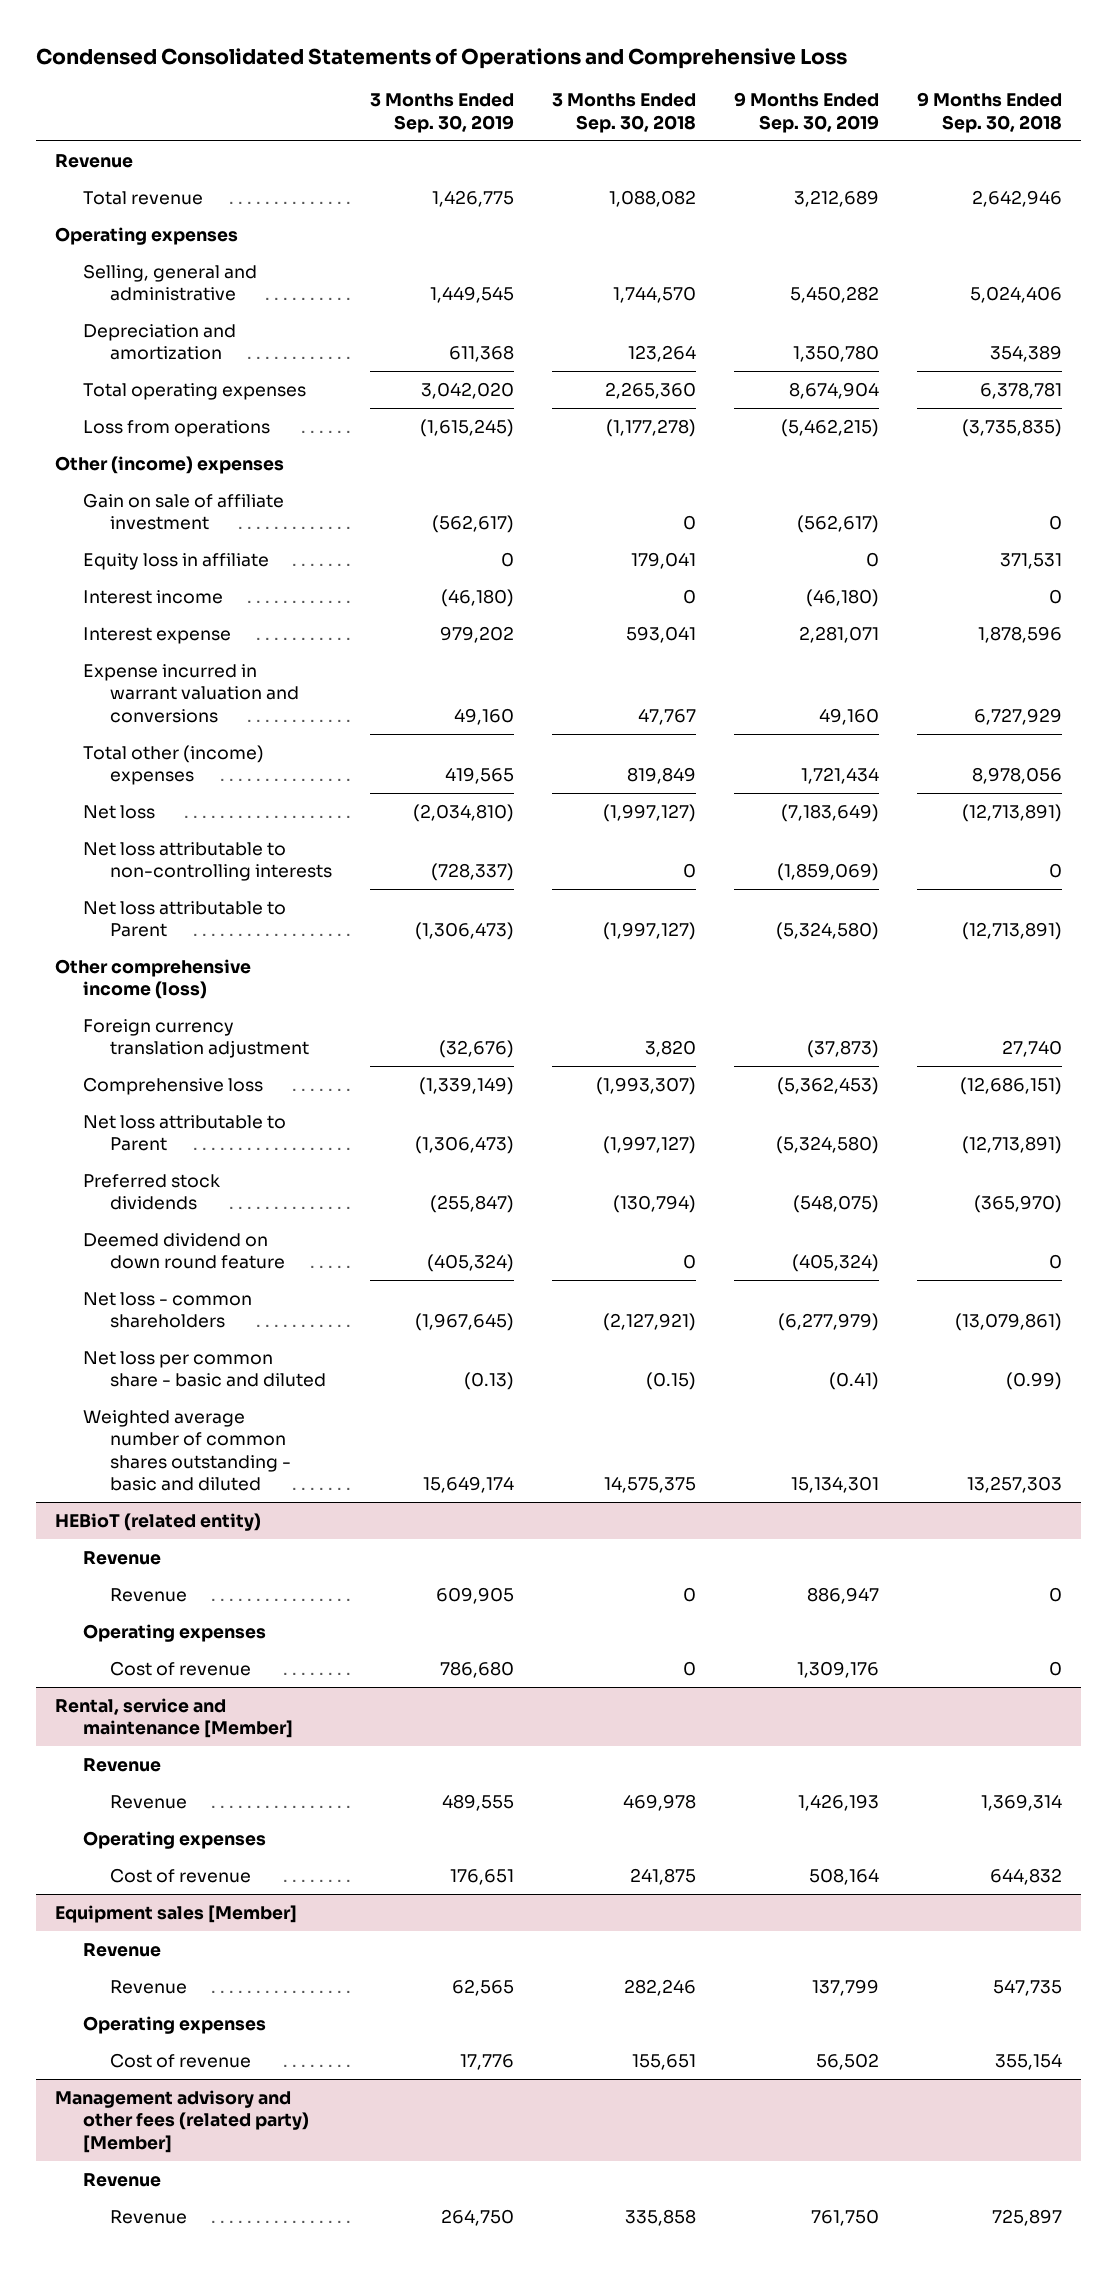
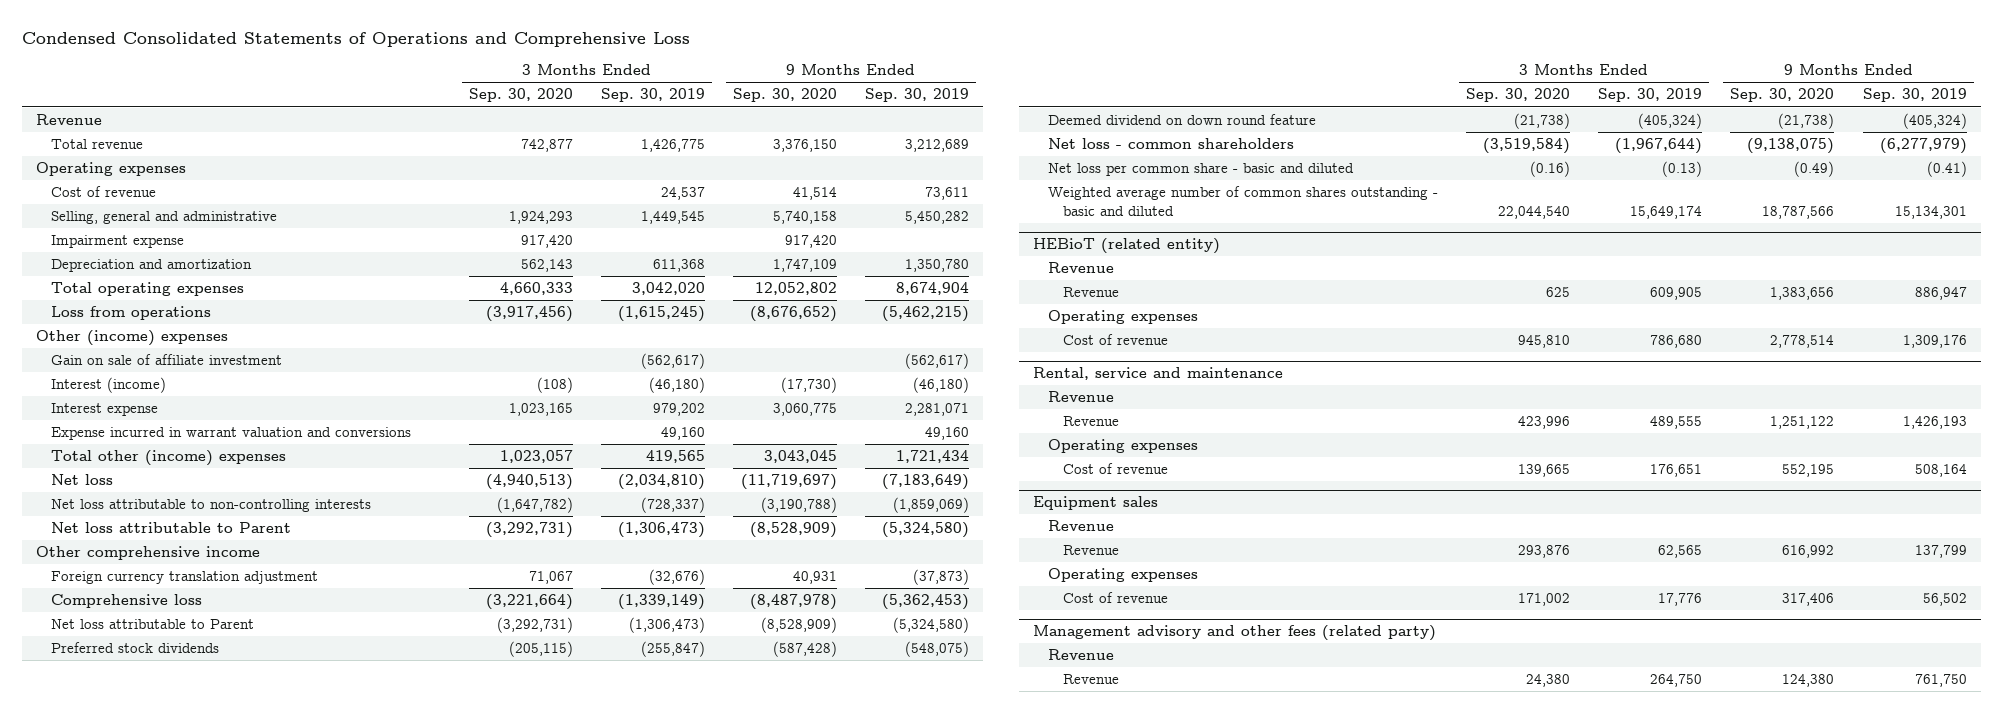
[552,93,697,133] 3 Months Ended Sep. 30, 2018 -> none
[916,92,1062,133] 9 Months Ended Sep. 30, 2018 -> none
none -> [469,88,574,103] Sep. 30, 2020
none -> [733,88,838,103] Sep. 30, 2020
none -> [50,185,156,197] Cost of revenue
none -> [50,234,184,248] Impairment expense
[82,552,269,570] Equity loss in affiliate -> none
[82,589,223,604] Interest income -> [50,376,166,393] Interest (income)
[55,958,252,1000] Other comprehensive income (loss) -> [35,545,260,560] Other comprehensive income
[415,1313,515,1332] (1,967,645) -> [1615,137,1703,154] (1,967,644)
[55,1697,293,1739] Rental, service and maintenance [Member] -> [1033,367,1284,381] Rental, service and maintenance
[55,1904,298,1923] Equipment sales [Member] -> [1033,496,1159,511] Equipment sales
[55,2089,309,2153] Management advisory and other fees (related party) [Member] -> [1033,625,1437,642] Management advisory and other fees (related party)

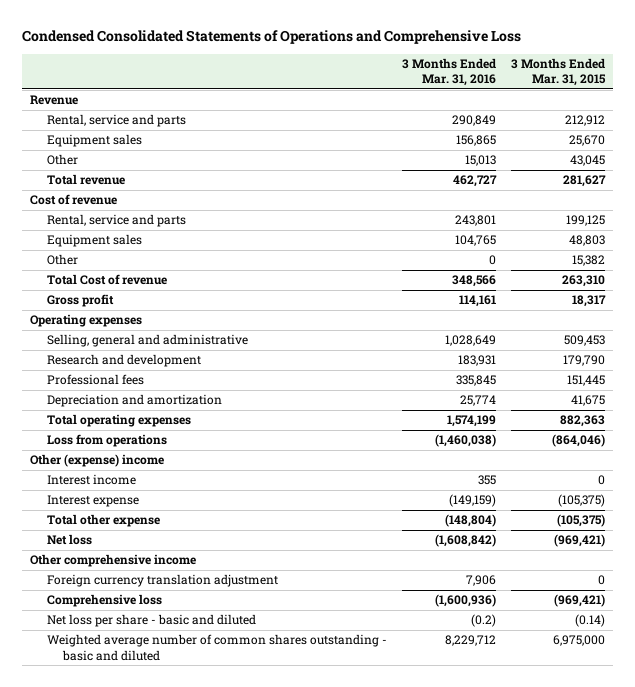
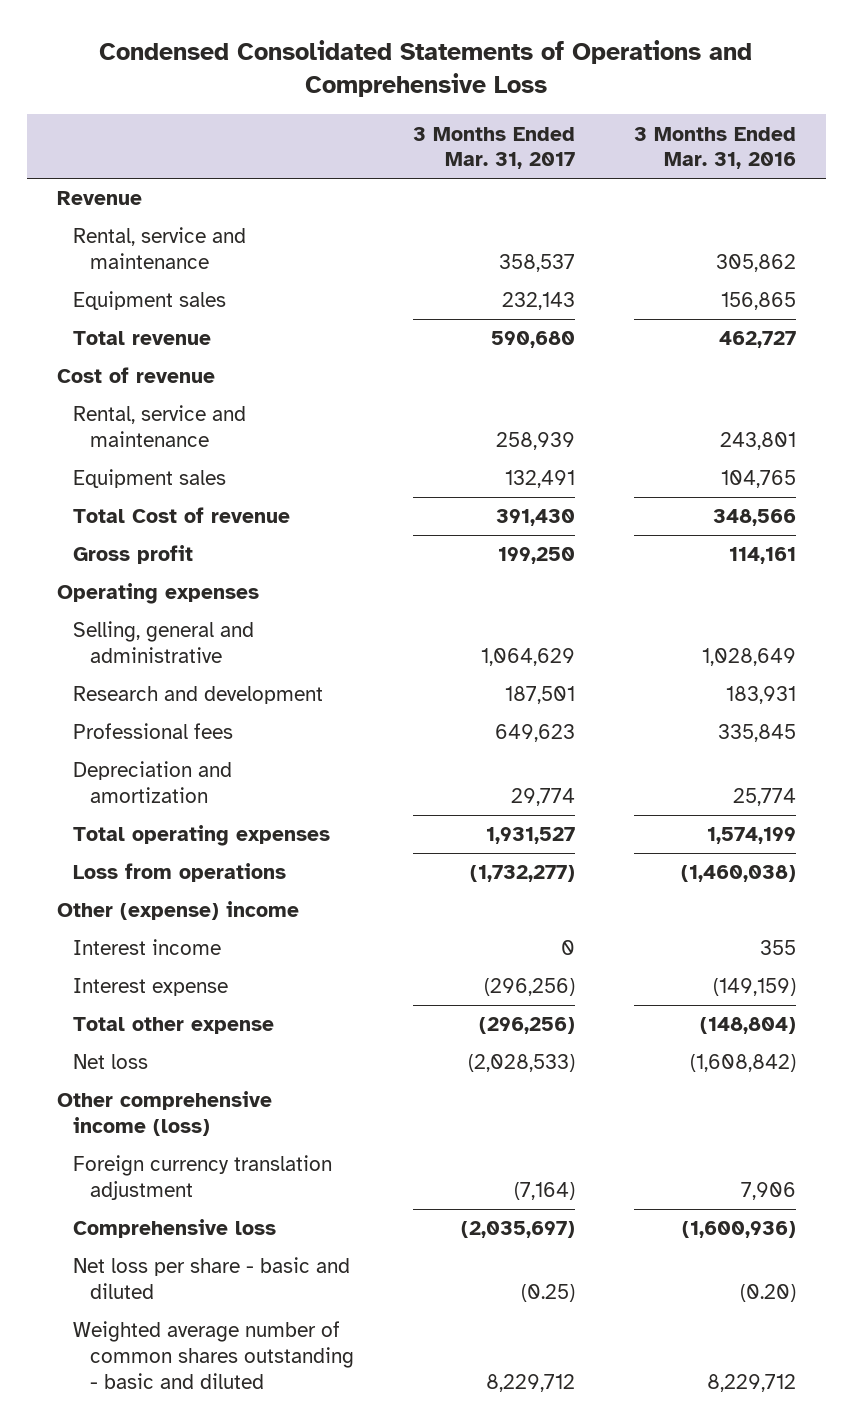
[511,57,607,87] 3 Months Ended Mar. 31, 2015 -> none
none -> [413,126,576,170] 3 Months Ended Mar. 31, 2017
[46,114,186,128] Rental, service and parts -> [73,227,247,270] Rental, service and maintenance
[452,115,497,127] 290,849 -> [716,254,797,273] 305,862
[46,154,78,166] Other -> none
[46,214,186,228] Rental, service and parts -> [73,405,247,448] Rental, service and maintenance
[46,254,78,266] Other -> none
[30,554,197,568] Other comprehensive income -> [56,1091,272,1137] Other comprehensive income (loss)
[471,614,497,628] (0.2) -> [740,1284,797,1303] (0.20)

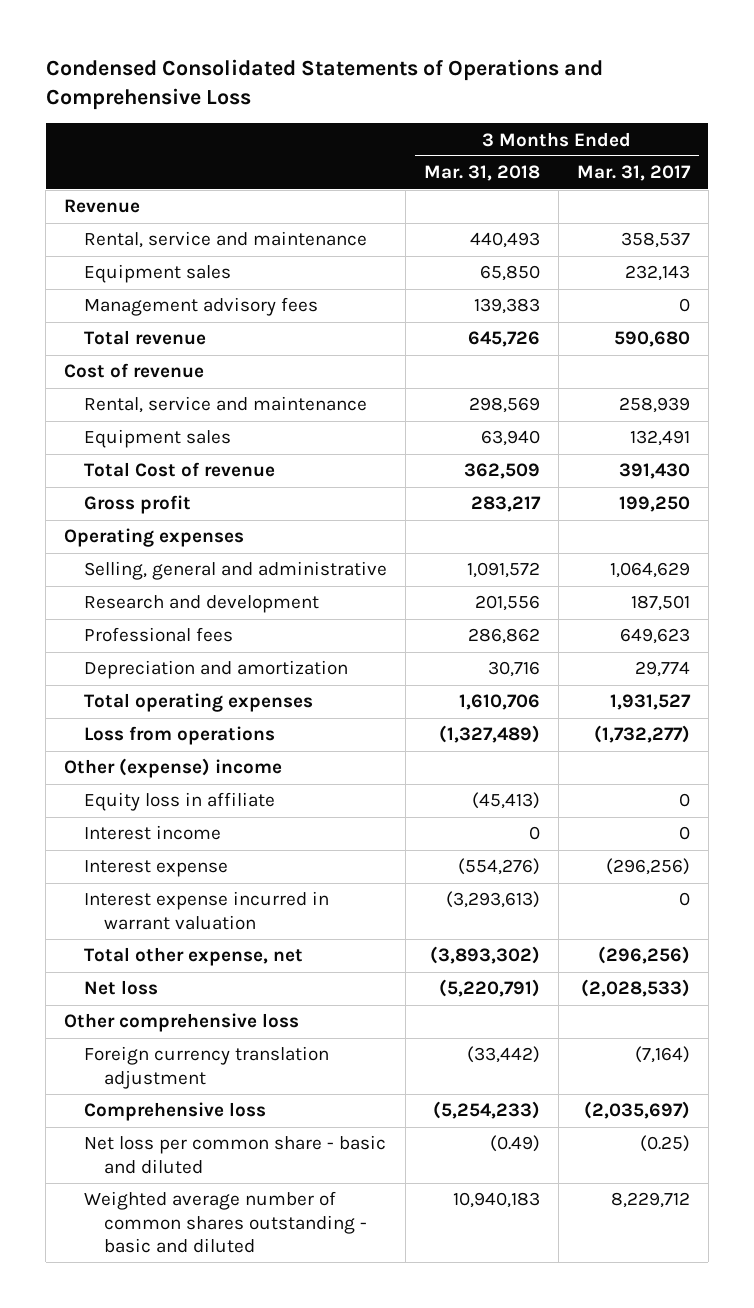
[634,126,797,170] 3 Months Ended Mar. 31, 2016 -> none
none -> [424,165,541,182] Mar. 31, 2018
none -> [84,297,319,317] Management advisory fees
none -> [84,792,276,812] Equity loss in affiliate
none -> [84,891,330,930] Interest expense incurred in warrant valuation
[73,1017,275,1035] Total other expense -> [84,947,304,967] Total other expense, net
[56,1091,272,1137] Other comprehensive income (loss) -> [64,1013,300,1033] Other comprehensive loss
[73,1257,351,1300] Net loss per share - basic and diluted -> [84,1135,387,1174] Net loss per common share - basic and diluted

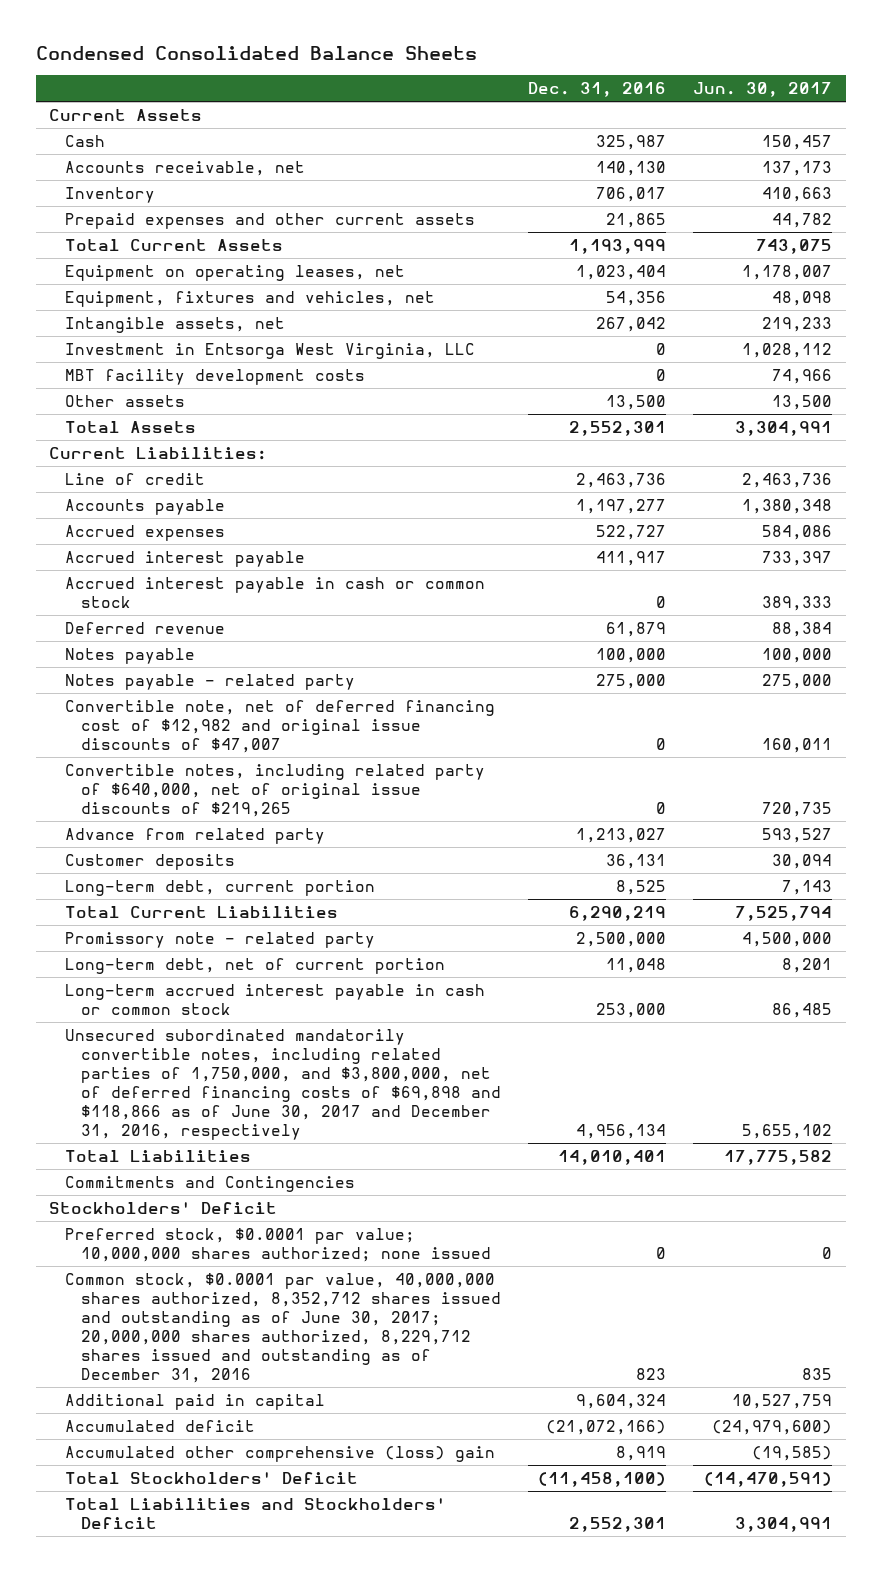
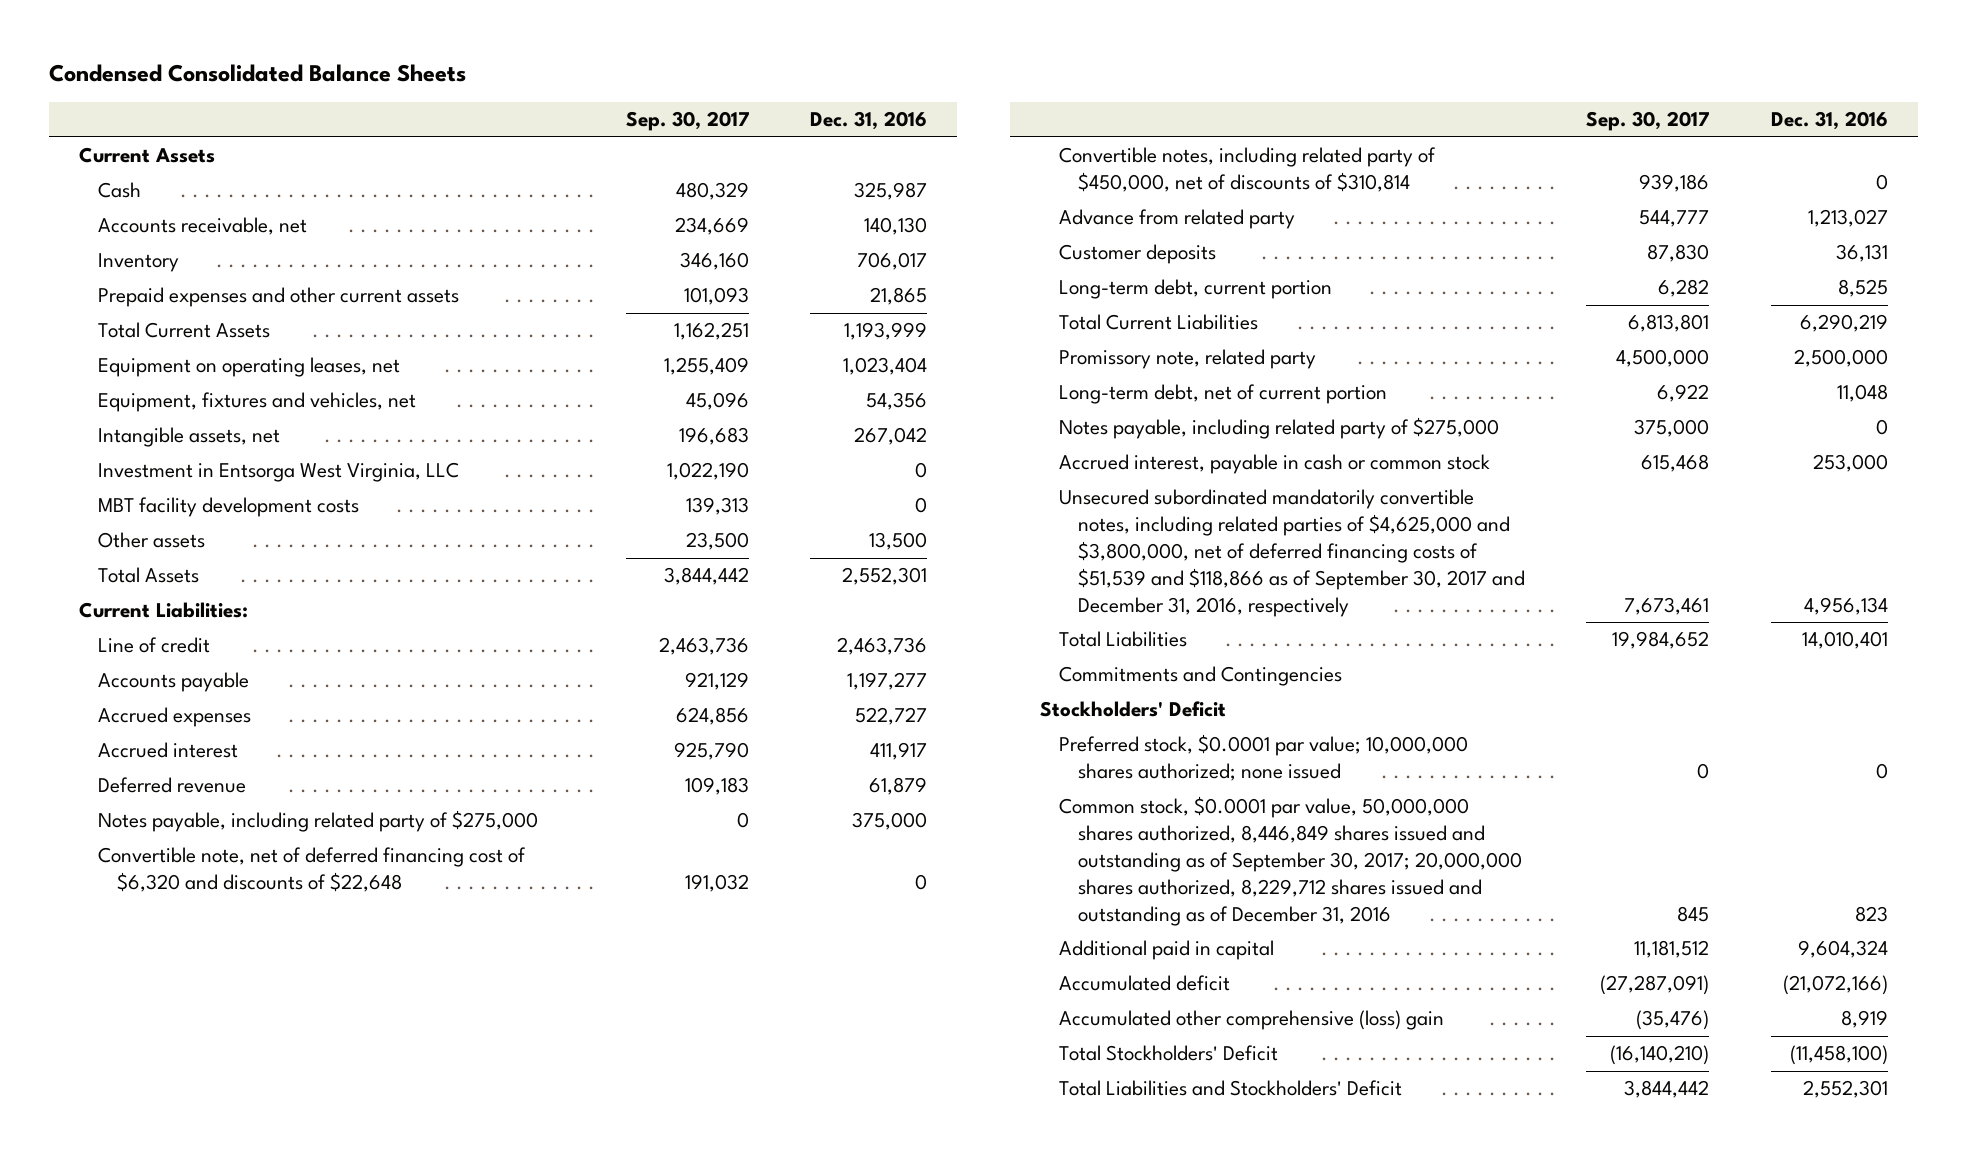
[693,82,833,98] Jun. 30, 2017 -> none
none -> [625,111,749,132] Sep. 30, 2017
[65,576,486,609] Accrued interest payable in cash or common stock -> none
[65,550,306,567] Accrued interest payable -> [98,742,239,759] Accrued interest
[65,673,356,690] Notes payable - related party -> none
[65,647,196,664] Notes payable -> [98,810,539,833] Notes payable, including related party of $275,000
[596,647,667,663] 100,000 -> [851,812,927,831] 375,000
[65,699,496,754] Convertible note, net of deferred financing cost of $12,982 and original issue discounts of $47,007 -> [98,847,527,893] Convertible note, net of deferred financing cost of $6,320 and discounts of $22,648
[65,763,486,818] Convertible notes, including related party of $640,000, net of original issue discounts of $219,265 -> [1059,147,1437,193] Convertible notes, including related party of $450,000, net of discounts of $310,814
[65,931,376,948] Promissory note - related party -> [1059,349,1317,370] Promissory note, related party
none -> [1059,417,1500,440] Notes payable, including related party of $275,000
[65,983,486,1016] Long-term accrued interest payable in cash or common stock -> [1059,454,1491,475] Accrued interest, payable in cash or common stock
[65,1028,502,1141] Unsecured subordinated mandatorily convertible notes, including related parties of 1,750,000, and $3,800,000, net of deferred financing costs of $69,898 and $118,866 as of June 30, 2017 and December 31, 2016, respectively -> [1059,489,1526,617] Unsecured subordinated mandatorily convertible notes, including related parties of $4,625,000 and $3,800,000, net of deferred financing costs of $51,539 and $118,866 as of September 30, 2017 and December 31, 2016, respectively
[65,1272,502,1384] Common stock, $0.0001 par value, 40,000,000 shares authorized, 8,352,712 shares issued and outstanding as of June 30, 2017; 20,000,000 shares authorized, 8,229,712 shares issued and outstanding as of December 31, 2016 -> [1059,796,1523,926] Common stock, $0.0001 par value, 50,000,000 shares authorized, 8,446,849 shares issued and outstanding as of September 30, 2017; 20,000,000 shares authorized, 8,229,712 shares issued and outstanding as of December 31, 2016

